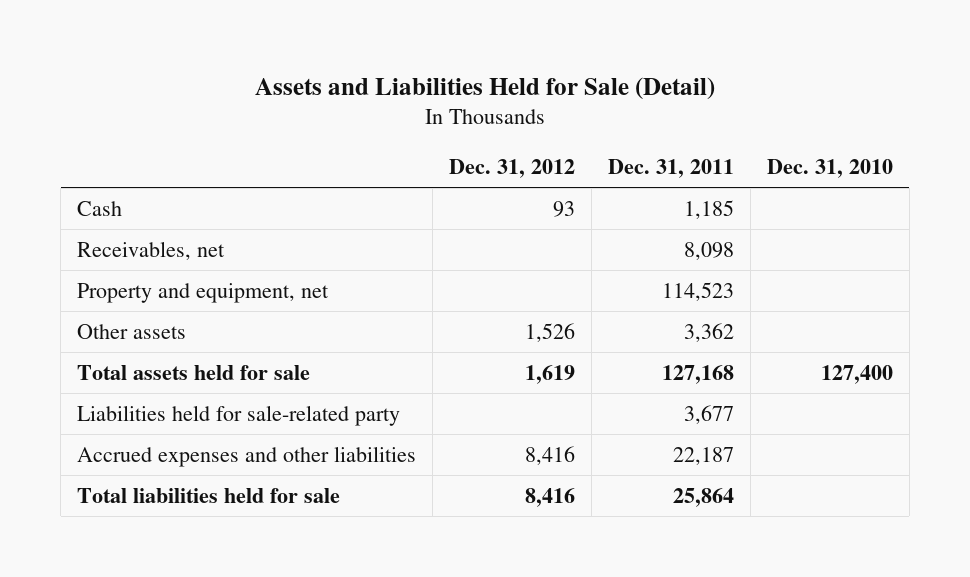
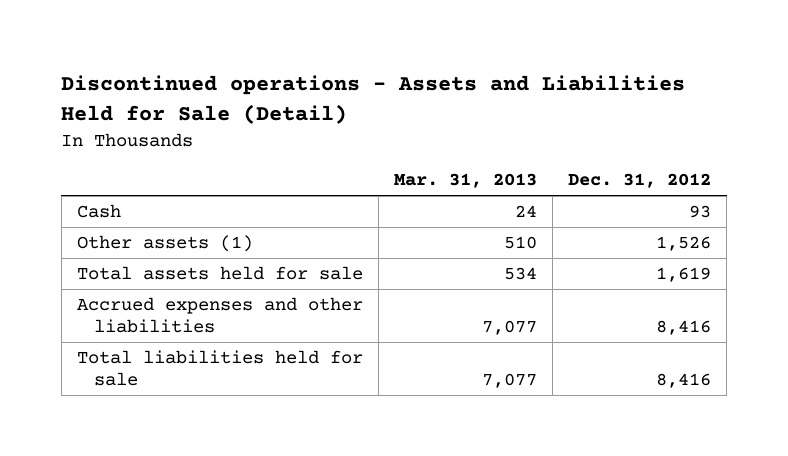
[254,76,715,100] Assets and Liabilities Held for Sale (Detail) -> [61,75,686,124] Discontinued operations - Assets and Liabilities Held for Sale (Detail)
[607,158,734,178] Dec. 31, 2011 -> none
[766,158,893,178] Dec. 31, 2010 -> none
none -> [393,173,537,189] Mar. 31, 2013
[77,240,226,260] Receivables, net -> none
[77,282,330,303] Property and equipment, net -> none
[77,323,187,339] Other assets -> [76,234,253,252] Other assets (1)
[77,404,401,426] Liabilities held for sale-related party -> none

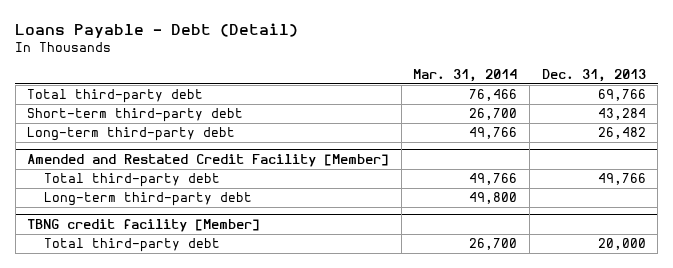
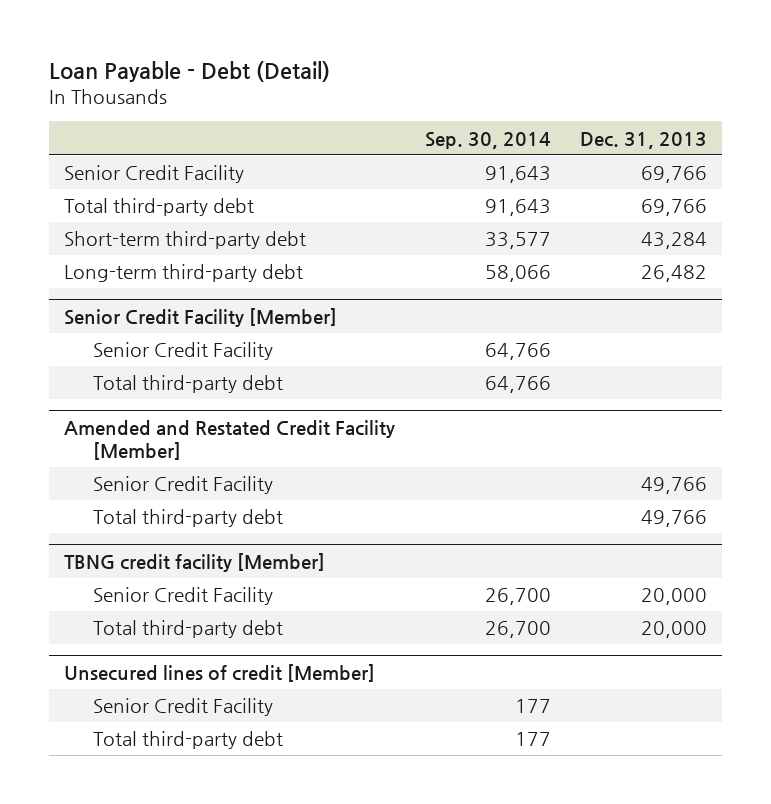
[15,22,299,38] Loans Payable - Debt (Detail) -> [49,60,331,82] Loan Payable - Debt (Detail)
[413,68,518,82] Mar. 31, 2014 -> none
none -> [424,131,551,149] Sep. 30, 2014
none -> [63,165,244,184] Senior Credit Facility
none -> [63,307,337,327] Senior Credit Facility [Member]
none -> [92,342,273,361] Senior Credit Facility
none -> [92,375,283,394] Total third-party debt
none -> [92,476,273,495] Senior Credit Facility
[43,192,252,207] Long-term third-party debt -> none
none -> [92,587,273,606] Senior Credit Facility
none -> [63,663,375,682] Unsecured lines of credit [Member]
none -> [92,698,273,717] Senior Credit Facility
none -> [92,731,283,750] Total third-party debt

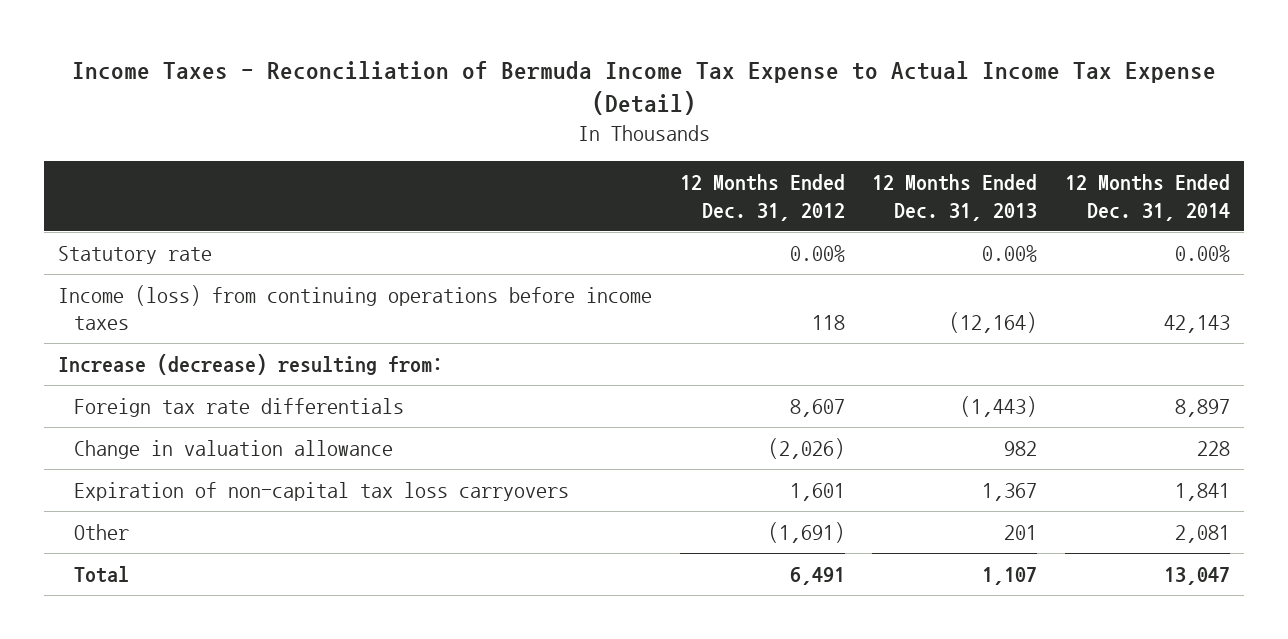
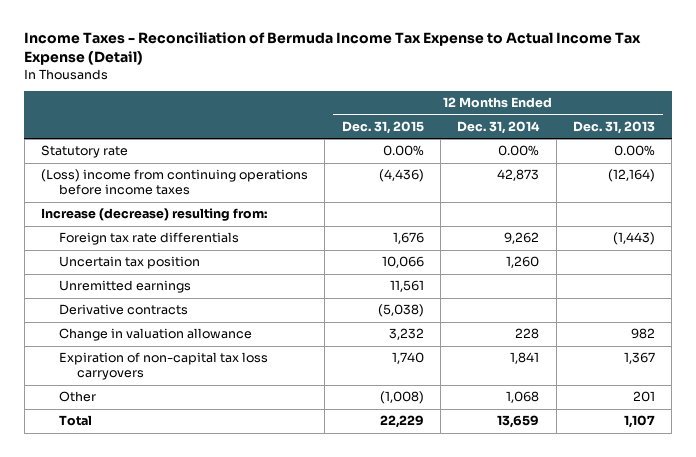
[679,174,845,221] 12 Months Ended Dec. 31, 2012 -> none
none -> [341,121,424,135] Dec. 31, 2015
[58,284,653,331] Income (loss) from continuing operations before income taxes -> [41,169,309,196] (Loss) income from continuing operations before income taxes
[1163,315,1230,334] 42,143 -> [497,169,540,182] 42,873
[1174,398,1230,417] 8,897 -> [504,232,540,245] 9,262
none -> [58,256,200,270] Uncertain tax position
none -> [58,280,191,294] Unremitted earnings
none -> [58,304,188,316] Derivative contracts
[1174,524,1230,543] 2,081 -> [506,391,540,404] 1,068
[1163,566,1230,585] 13,047 -> [497,415,540,429] 13,659

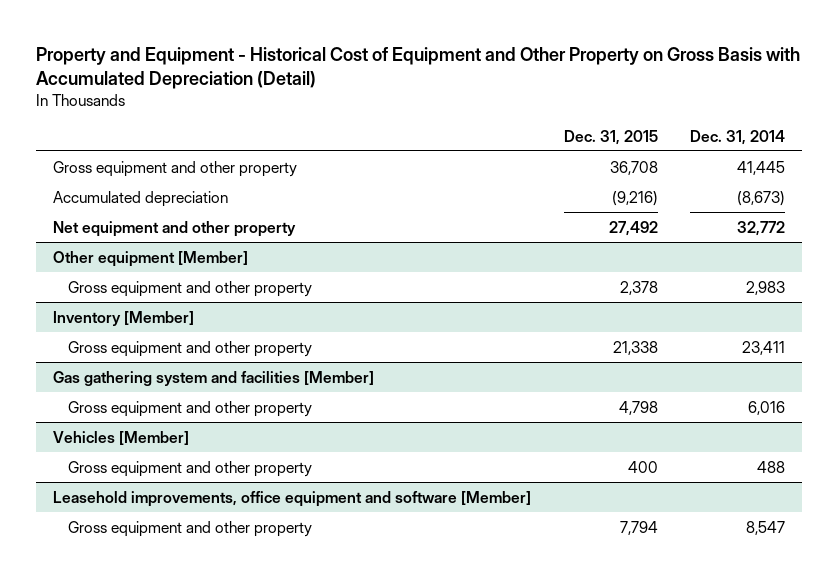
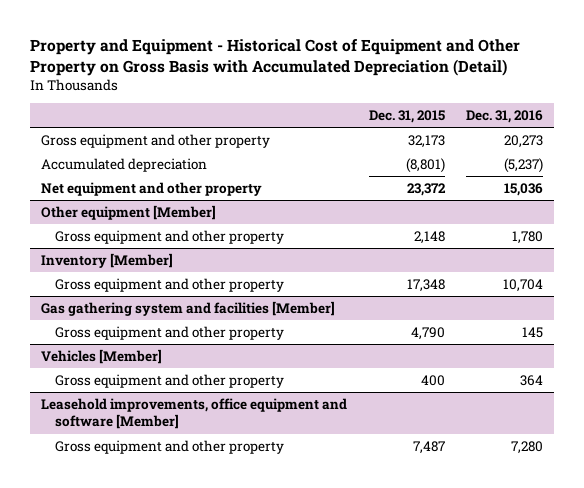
[690,129,786,145] Dec. 31, 2014 -> none
none -> [466,110,544,124] Dec. 31, 2016
[609,160,658,175] 36,708 -> [407,135,445,149] 32,173
[611,190,658,206] (9,216) -> [405,158,445,174] (8,801)
[608,220,658,236] 27,492 -> [406,183,446,197] 23,372
[619,280,658,295] 2,378 -> [413,231,445,245] 2,148
[612,340,658,355] 21,338 -> [406,279,445,293] 17,348
[618,400,658,415] 4,798 -> [410,327,445,341] 4,790
[619,520,658,535] 7,794 -> [412,441,445,455] 7,487

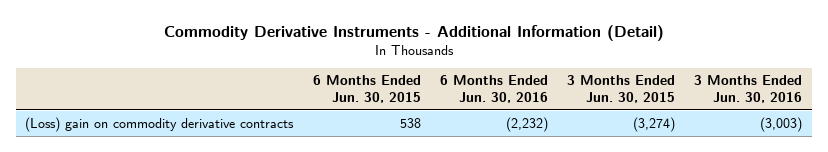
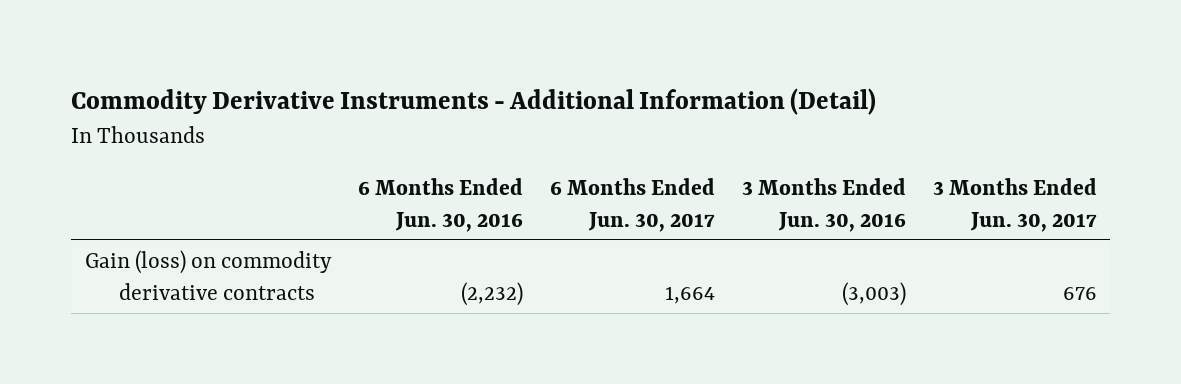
[312,75,421,104] 6 Months Ended Jun. 30, 2015 -> none
[567,75,676,104] 3 Months Ended Jun. 30, 2015 -> none
none -> [549,178,715,232] 6 Months Ended Jun. 30, 2017
none -> [932,178,1097,232] 3 Months Ended Jun. 30, 2017
[25,117,295,133] (Loss) gain on commodity derivative contracts -> [84,250,332,300] Gain (loss) on commodity derivative contracts

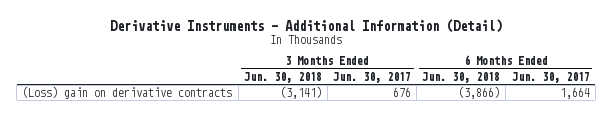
[70,88,876,116] Commodity Derivative Instruments - Additional Information (Detail) -> [110,19,503,34] Derivative Instruments - Additional Information (Detail)
[357,178,523,232] 6 Months Ended Jun. 30, 2016 -> none
[741,178,906,232] 3 Months Ended Jun. 30, 2016 -> none
none -> [243,71,322,83] Jun. 30, 2018
none -> [422,71,501,83] Jun. 30, 2018
[84,250,332,300] Gain (loss) on commodity derivative contracts -> [22,85,233,99] (Loss) gain on derivative contracts

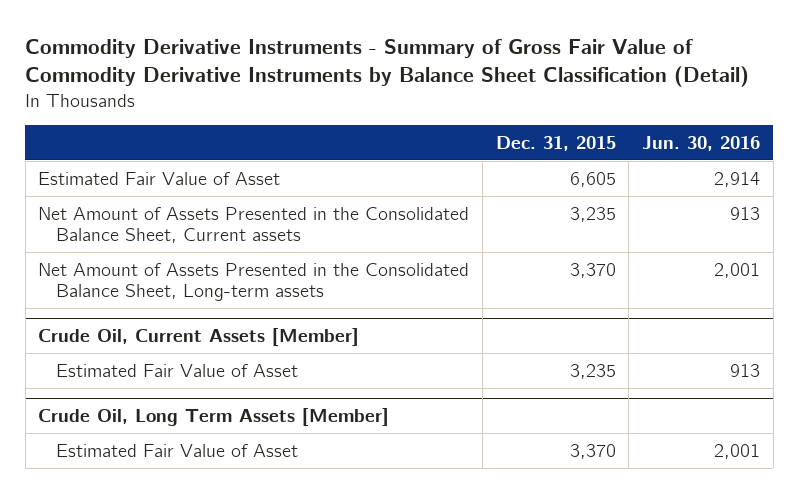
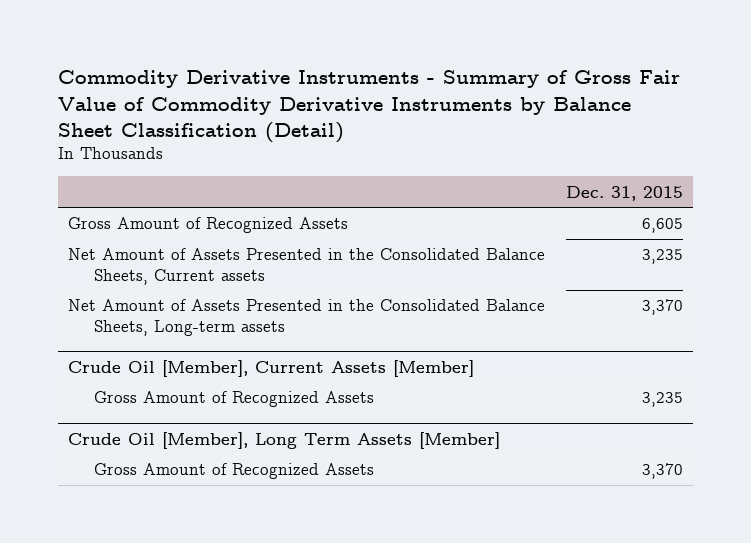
[641,135,760,151] Jun. 30, 2016 -> none
[38,171,281,185] Estimated Fair Value of Asset -> [68,217,349,234] Gross Amount of Recognized Assets
[38,206,470,244] Net Amount of Assets Presented in the Consolidated Balance Sheet, Current assets -> [68,248,546,285] Net Amount of Assets Presented in the Consolidated Balance Sheets, Current assets
[38,262,470,302] Net Amount of Assets Presented in the Consolidated Balance Sheet, Long-term assets -> [68,299,546,336] Net Amount of Assets Presented in the Consolidated Balance Sheets, Long-term assets
[38,328,360,347] Crude Oil, Current Assets [Member] -> [68,359,475,377] Crude Oil [Member], Current Assets [Member]
[55,363,298,377] Estimated Fair Value of Asset -> [94,391,375,408] Gross Amount of Recognized Assets
[38,408,390,427] Crude Oil, Long Term Assets [Member] -> [68,431,501,449] Crude Oil [Member], Long Term Assets [Member]
[55,443,298,457] Estimated Fair Value of Asset -> [94,463,375,480] Gross Amount of Recognized Assets

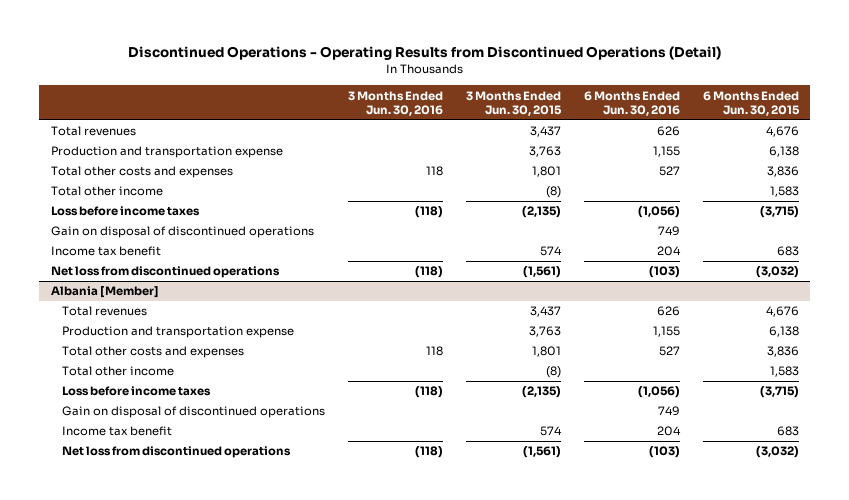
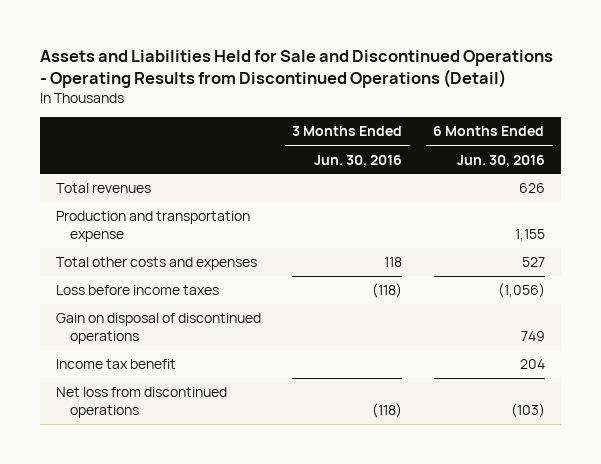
[127,46,721,61] Discontinued Operations - Operating Results from Discontinued Operations (Detail) -> [40,50,554,89] Assets and Liabilities Held for Sale and Discontinued Operations - Operating Results from Discontinued Operations (Detail)
[465,90,562,117] 3 Months Ended Jun. 30, 2015 -> none
[702,90,800,117] 6 Months Ended Jun. 30, 2015 -> none
[50,186,163,197] Total other income -> none
[50,286,159,299] Albania [Member] -> none
[61,306,147,317] Total revenues -> none
[61,326,294,339] Production and transportation expense -> none
[61,346,244,359] Total other costs and expenses -> none
[61,366,174,377] Total other income -> none
[61,386,211,397] Loss before income taxes -> none
[61,406,325,419] Gain on disposal of discontinued operations -> none
[61,426,172,437] Income tax benefit -> none
[61,446,291,459] Net loss from discontinued operations -> none

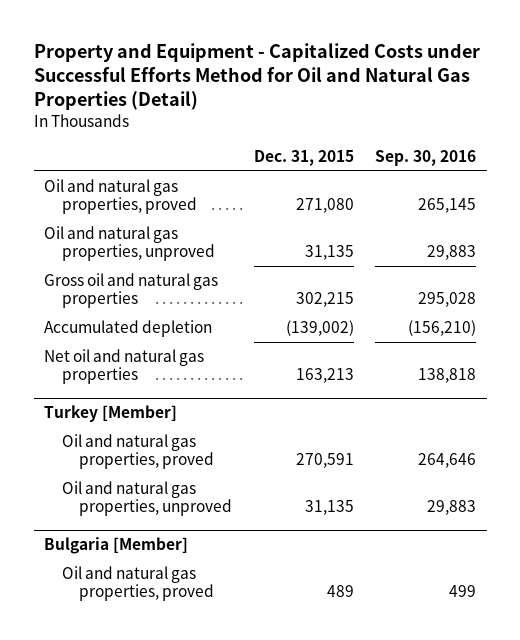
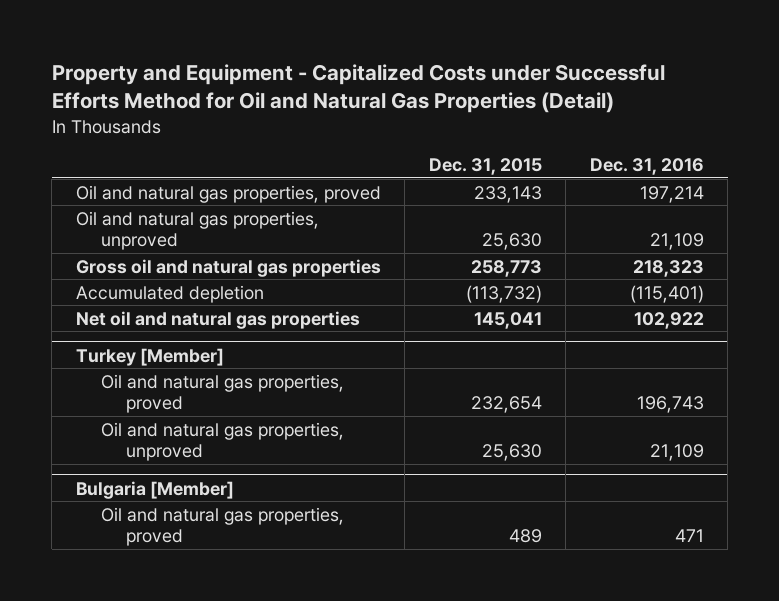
[374,150,476,167] Sep. 30, 2016 -> none
none -> [589,157,704,175] Dec. 31, 2016
[295,198,354,214] 271,080 -> [473,185,542,203] 233,143
[304,245,354,261] 31,135 -> [481,233,542,251] 25,630
[295,292,354,308] 302,215 -> [470,259,542,277] 258,773
[285,319,354,336] (139,002) -> [465,284,542,303] (113,732)
[295,368,354,384] 163,213 -> [473,311,542,329] 145,041
[295,453,354,469] 270,591 -> [470,396,542,414] 232,654
[304,500,354,516] 31,135 -> [481,444,542,462] 25,630

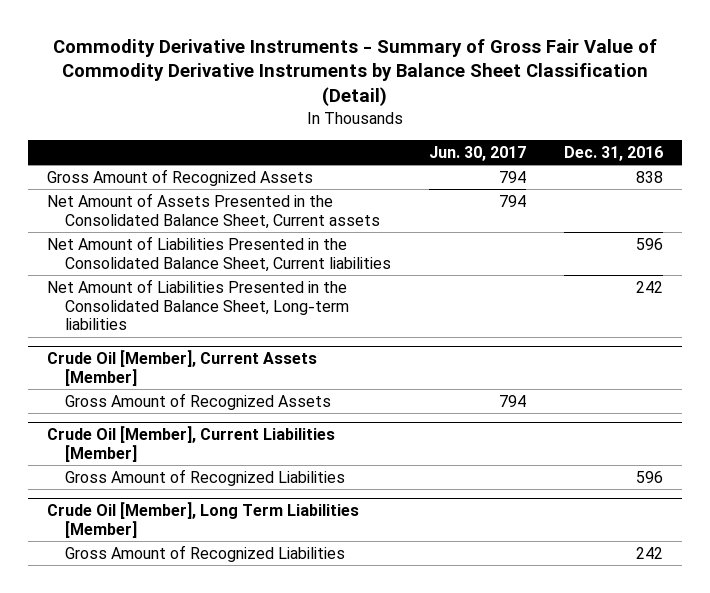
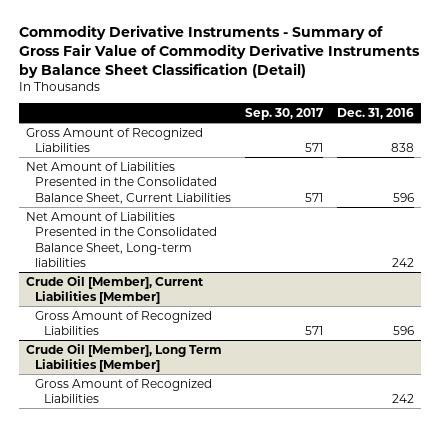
[428,145,526,161] Jun. 30, 2017 -> none
none -> [244,107,324,120] Sep. 30, 2017
[46,192,380,229] Net Amount of Assets Presented in the Consolidated Balance Sheet, Current assets -> none
[46,168,313,186] Gross Amount of Recognized Assets -> [25,127,203,153] Gross Amount of Recognized Liabilities
[46,235,391,272] Net Amount of Liabilities Presented in the Consolidated Balance Sheet, Current liabilities -> [25,161,231,204] Net Amount of Liabilities Presented in the Consolidated Balance Sheet, Current Liabilities
[46,350,317,386] Crude Oil [Member], Current Assets [Member] -> none
[64,392,331,410] Gross Amount of Recognized Assets -> none

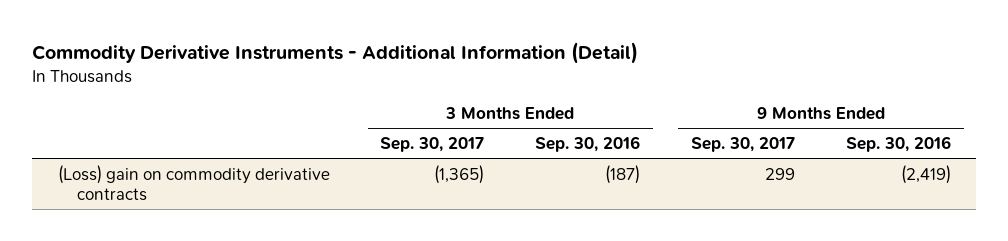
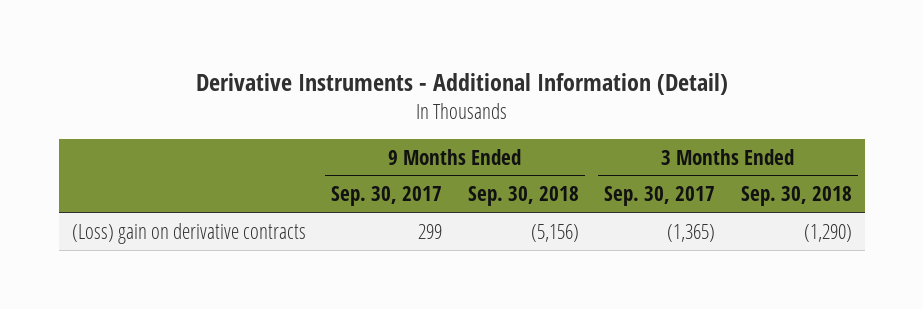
[32,41,639,64] Commodity Derivative Instruments - Additional Information (Detail) -> [195,72,728,95] Derivative Instruments - Additional Information (Detail)
[535,136,641,153] Sep. 30, 2016 -> none
[845,136,951,153] Sep. 30, 2016 -> none
none -> [467,186,579,207] Sep. 30, 2018
none -> [740,186,852,207] Sep. 30, 2018
[57,164,330,201] (Loss) gain on commodity derivative contracts -> [71,222,306,244] (Loss) gain on derivative contracts

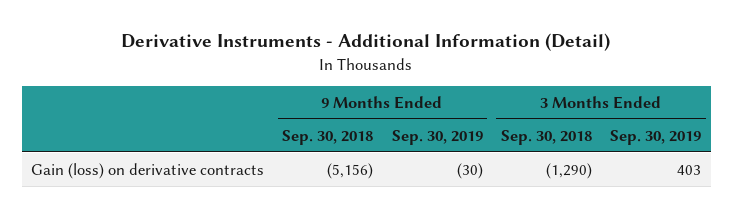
[331,186,443,207] Sep. 30, 2017 -> none
[604,186,716,207] Sep. 30, 2017 -> none
none -> [391,129,483,145] Sep. 30, 2019
none -> [610,129,702,145] Sep. 30, 2019
[71,222,306,244] (Loss) gain on derivative contracts -> [30,162,264,179] Gain (loss) on derivative contracts

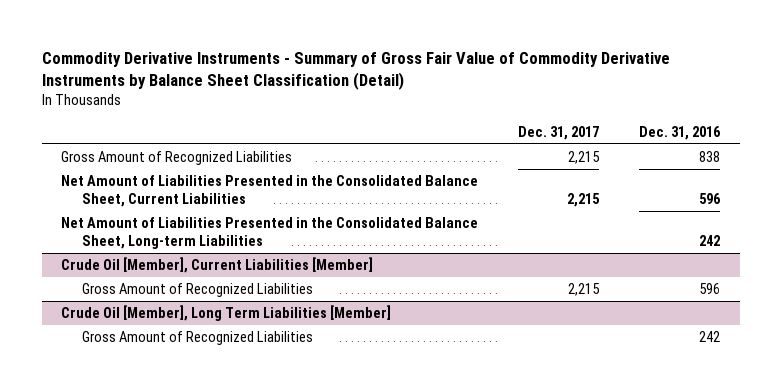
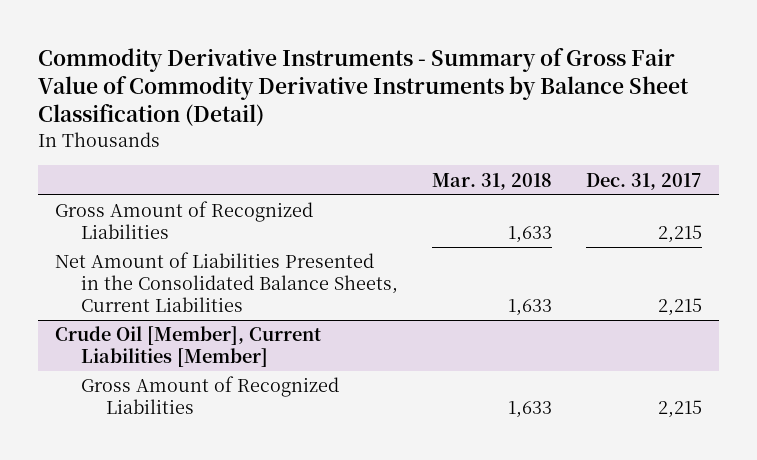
[639,125,722,140] Dec. 31, 2016 -> none
none -> [431,172,552,190] Mar. 31, 2018
[61,217,479,249] Net Amount of Liabilities Presented in the Consolidated Balance Sheet, Long-term Liabilities -> none
[61,175,479,207] Net Amount of Liabilities Presented in the Consolidated Balance Sheet, Current Liabilities -> [54,252,398,313] Net Amount of Liabilities Presented in the Consolidated Balance Sheets, Current Liabilities
[61,305,392,322] Crude Oil [Member], Long Term Liabilities [Member] -> none
[82,331,314,346] Gross Amount of Recognized Liabilities -> none

